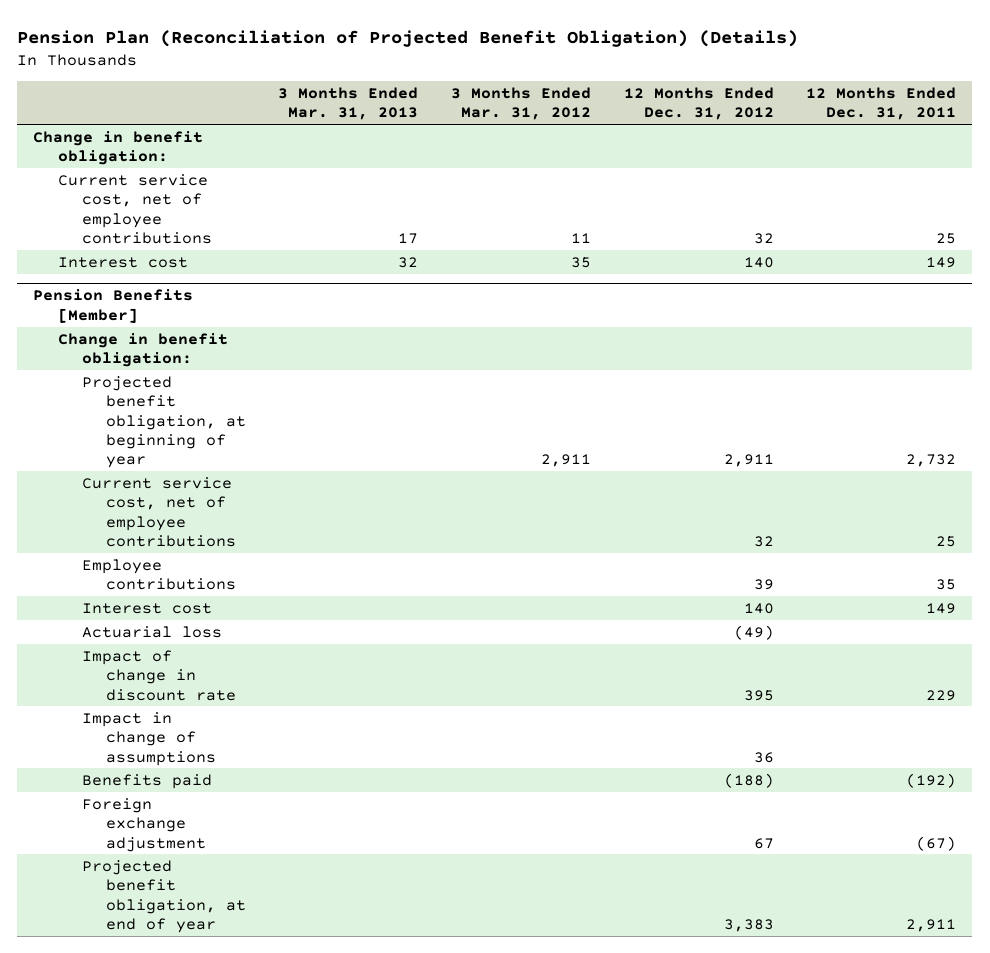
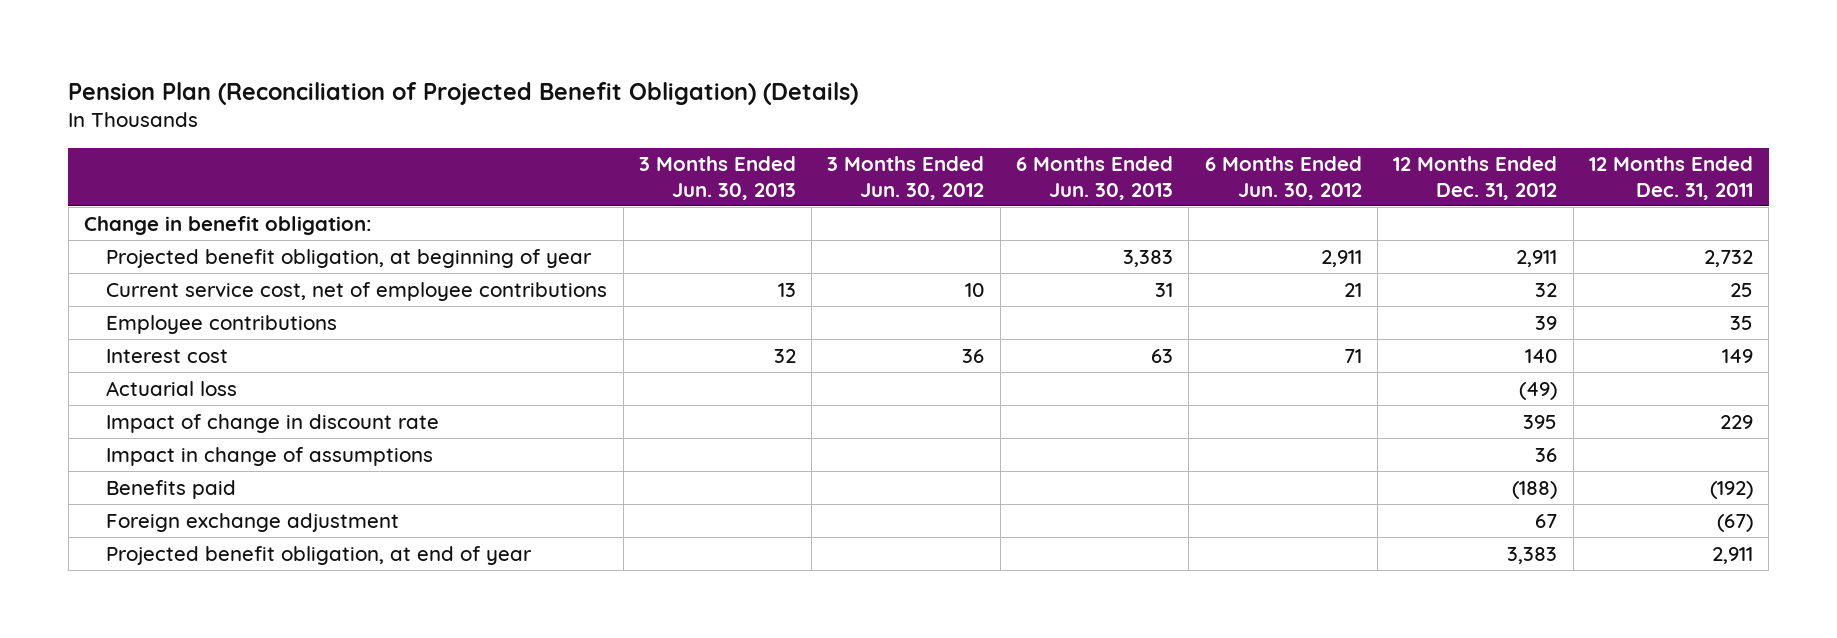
[278,86,419,121] 3 Months Ended Mar. 31, 2013 -> none
[450,86,591,121] 3 Months Ended Mar. 31, 2012 -> none
none -> [638,156,796,200] 3 Months Ended Jun. 30, 2013
none -> [827,156,985,200] 3 Months Ended Jun. 30, 2012
none -> [1016,156,1174,200] 6 Months Ended Jun. 30, 2013
none -> [1204,156,1362,200] 6 Months Ended Jun. 30, 2012
[57,173,212,244] Current service cost, net of employee contributions -> none
[57,256,188,268] Interest cost -> none
[33,289,194,323] Pension Benefits [Member] -> none
[57,332,228,368] Change in benefit obligation: -> none

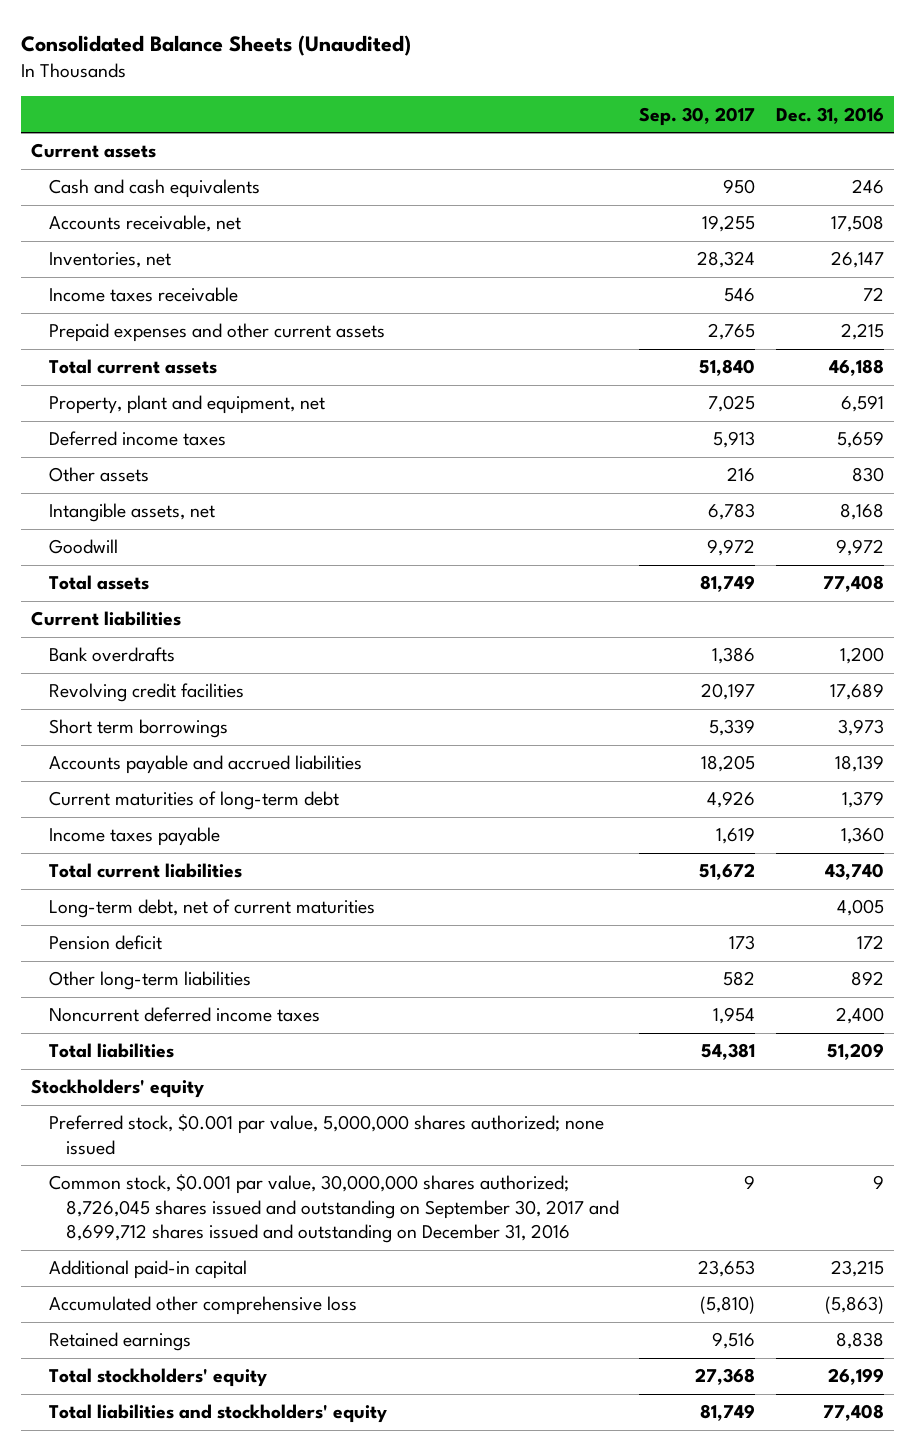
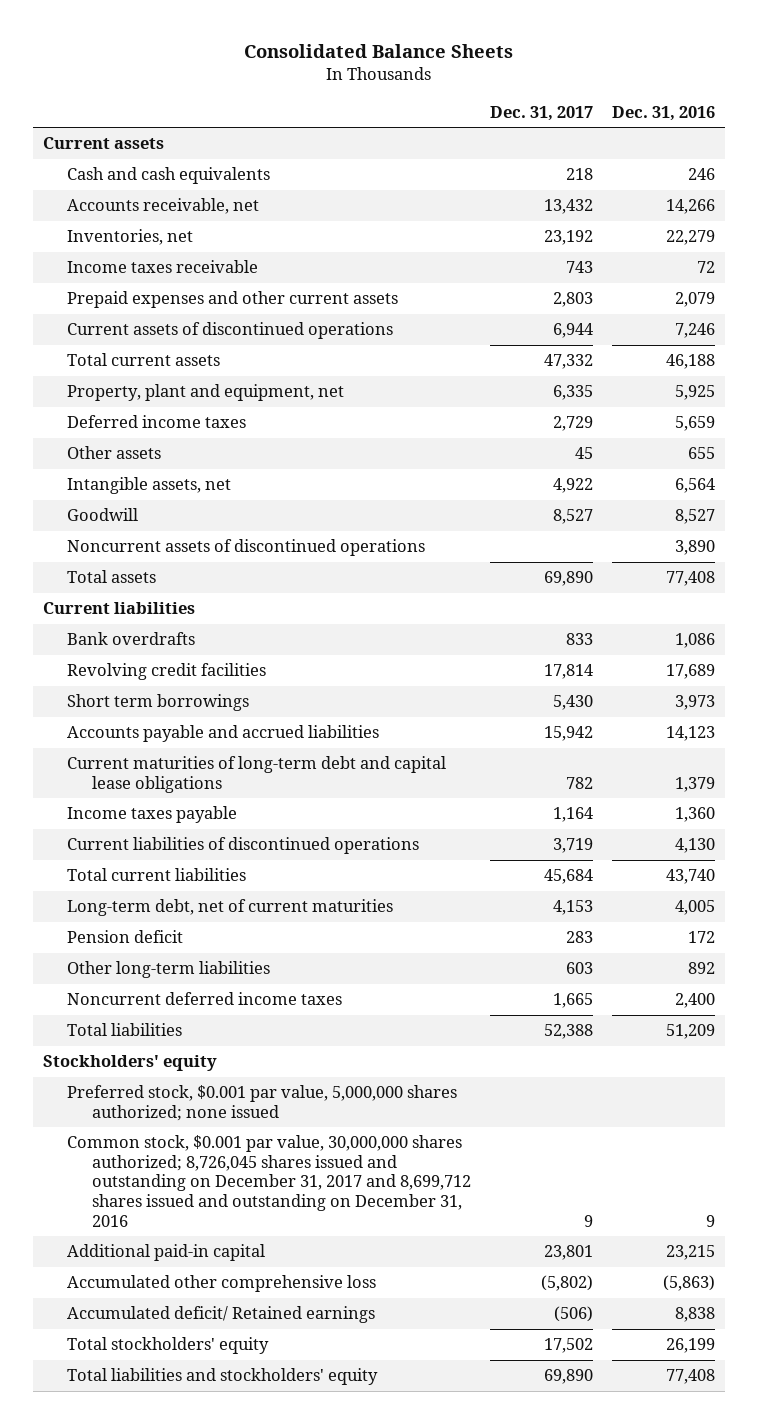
[21,35,412,57] Consolidated Balance Sheets (Unaudited) -> [244,44,514,59] Consolidated Balance Sheets
[639,106,756,126] Sep. 30, 2017 -> none
none -> [489,105,593,121] Dec. 31, 2017
[830,215,884,233] 17,508 -> [666,199,716,215] 14,266
[830,251,884,269] 26,147 -> [666,230,716,246] 22,279
[840,323,884,341] 2,215 -> [675,292,716,308] 2,079
none -> [67,322,394,340] Current assets of discontinued operations
[840,395,884,413] 6,591 -> [675,385,716,401] 5,925
[851,467,884,483] 830 -> [688,447,716,460] 655
[839,503,884,521] 8,168 -> [675,478,716,494] 6,564
[835,539,884,557] 9,972 -> [675,509,716,525] 8,527
none -> [67,539,426,557] Noncurrent assets of discontinued operations
[839,647,884,665] 1,200 -> [675,633,716,649] 1,086
[834,755,884,773] 18,139 -> [666,726,716,742] 14,123
[48,791,339,811] Current maturities of long-term debt -> [67,756,447,793] Current maturities of long-term debt and capital lease obligations
none -> [67,837,420,855] Current liabilities of discontinued operations
[48,1174,620,1244] Common stock, $0.001 par value, 30,000,000 shares authorized; 8,726,045 shares issued and outstanding on September 30, 2017 and 8,699,712 shares issued and outstanding on December 31, 2016 -> [67,1135,471,1227] Common stock, $0.001 par value, 30,000,000 shares authorized; 8,726,045 shares issued and outstanding on December 31, 2017 and 8,699,712 shares issued and outstanding on December 31, 2016
[48,1332,191,1352] Retained earnings -> [67,1306,376,1324] Accumulated deficit/ Retained earnings

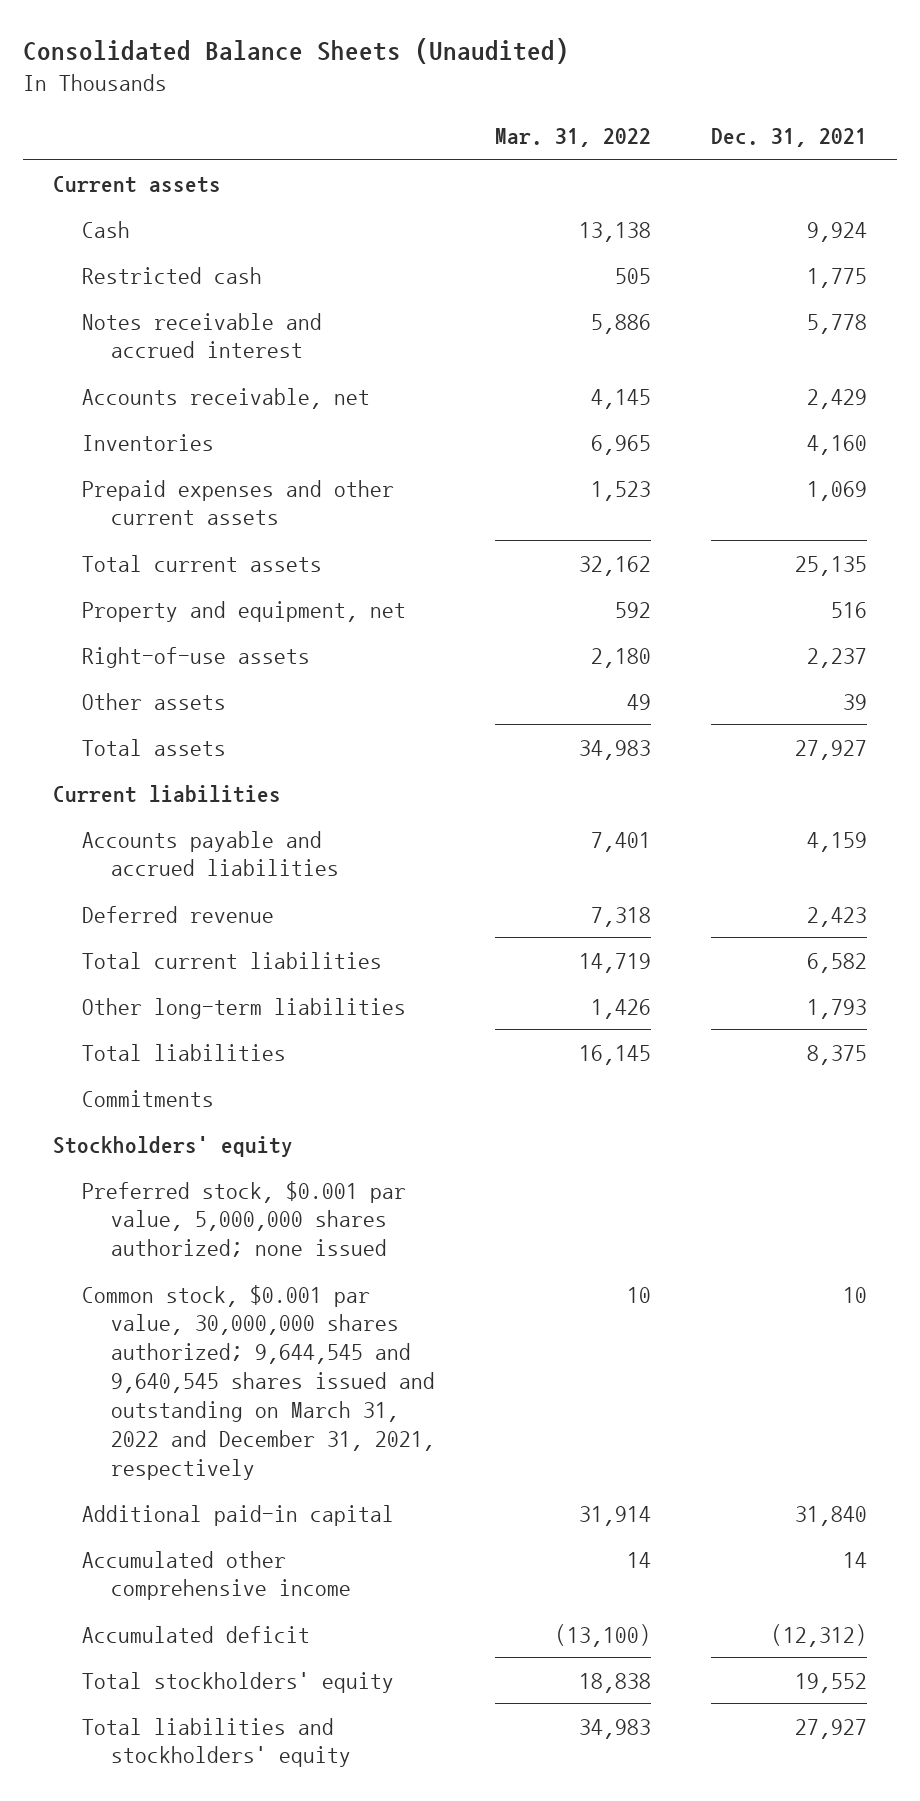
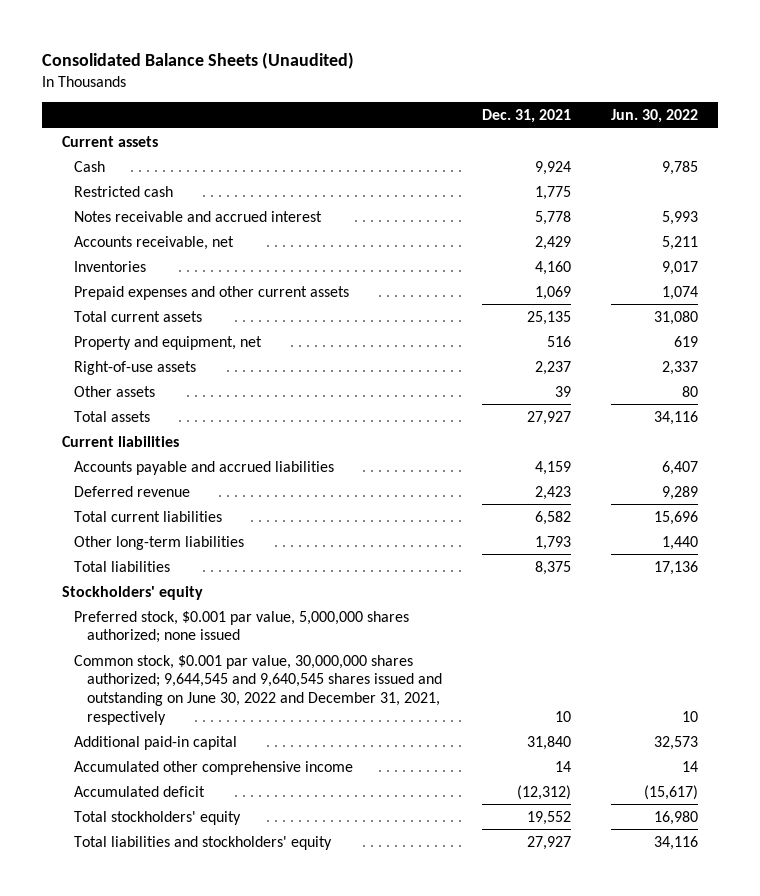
[495,128,652,148] Mar. 31, 2022 -> none
none -> [610,109,698,124] Jun. 30, 2022
[82,1089,215,1107] Commitments -> none
[82,1284,436,1480] Common stock, $0.001 par value, 30,000,000 shares authorized; 9,644,545 and 9,640,545 shares issued and outstanding on March 31, 2022 and December 31, 2021, respectively -> [74,654,442,725] Common stock, $0.001 par value, 30,000,000 shares authorized; 9,644,545 and 9,640,545 shares issued and outstanding on June 30, 2022 and December 31, 2021, respectively

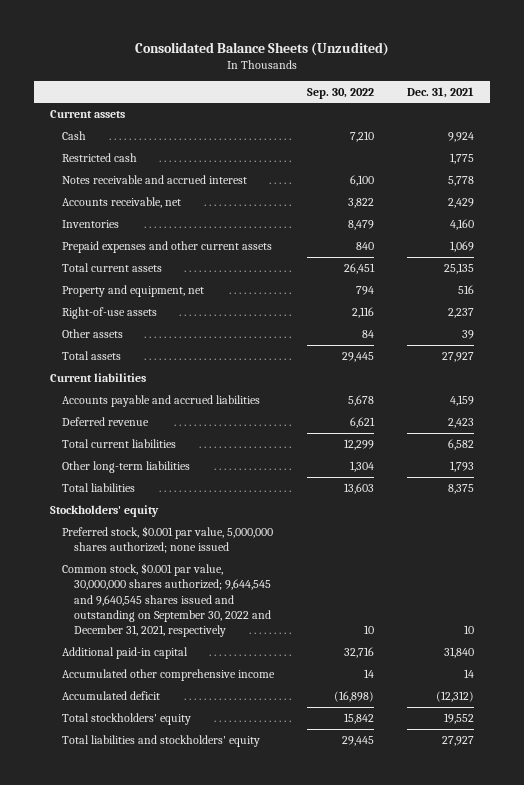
[42,52,355,70] Consolidated Balance Sheets (Unaudited) -> [135,41,390,56] Consolidated Balance Sheets (Unzudited)
[610,109,698,124] Jun. 30, 2022 -> none
none -> [306,87,374,99] Sep. 30, 2022
[74,654,442,725] Common stock, $0.001 par value, 30,000,000 shares authorized; 9,644,545 and 9,640,545 shares issued and outstanding on June 30, 2022 and December 31, 2021, respectively -> [62,562,272,638] Common stock, $0.001 par value, 30,000,000 shares authorized; 9,644,545 and 9,640,545 shares issued and outstanding on September 30, 2022 and December 31, 2021, respectively

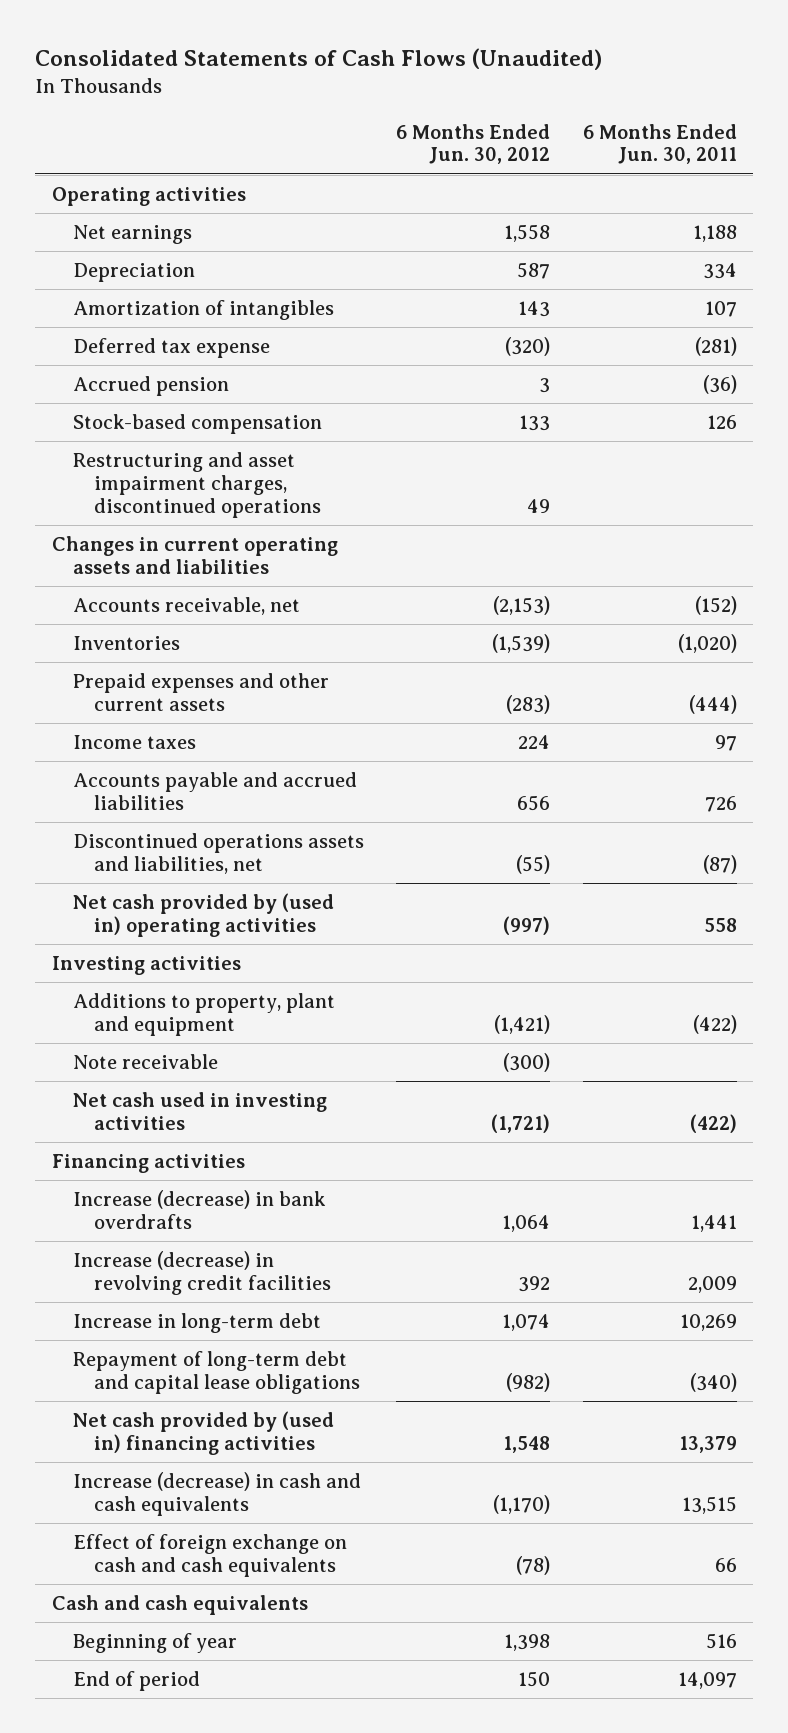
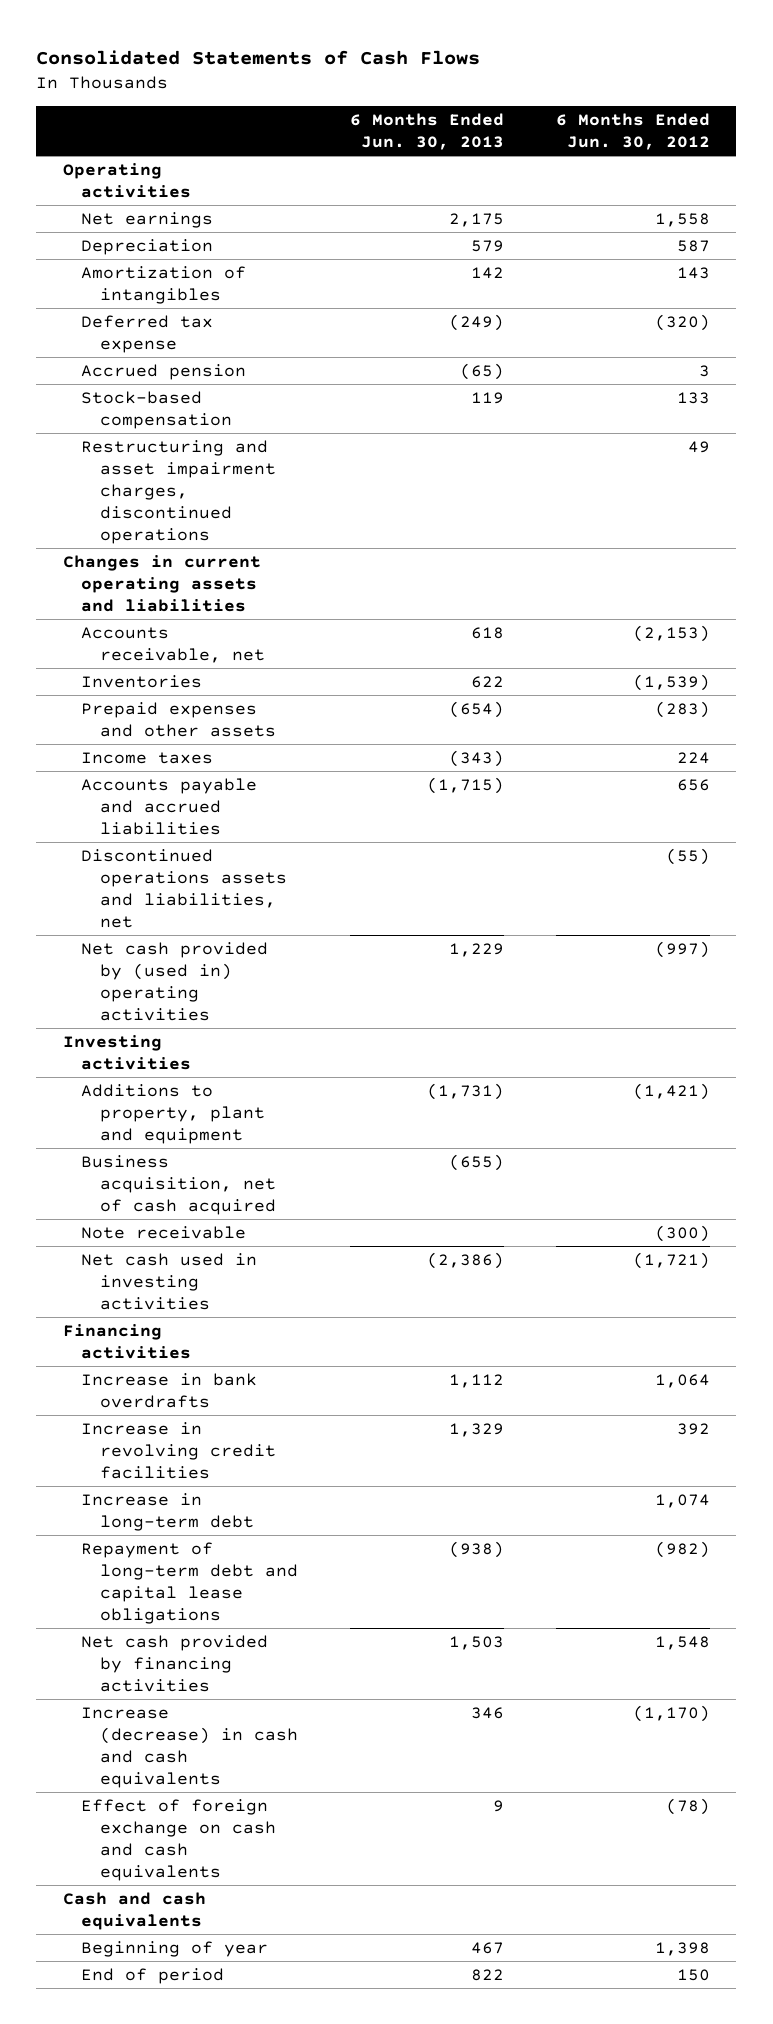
[35,48,603,71] Consolidated Statements of Cash Flows (Unaudited) -> [36,50,481,66] Consolidated Statements of Cash Flows
[582,123,737,165] 6 Months Ended Jun. 30, 2011 -> none
none -> [349,112,504,150] 6 Months Ended Jun. 30, 2013
[72,672,329,711] Prepaid expenses and other current assets -> [81,701,276,737] Prepaid expenses and other assets
none -> [81,1154,276,1215] Business acquisition, net of cash acquired
[72,1189,326,1229] Increase (decrease) in bank overdrafts -> [81,1372,258,1408] Increase in bank overdrafts
[72,1250,331,1295] Increase (decrease) in revolving credit facilities -> [81,1421,276,1479] Increase in revolving credit facilities
[72,1410,334,1455] Net cash provided by (used in) financing activities -> [81,1634,269,1692] Net cash provided by financing activities

